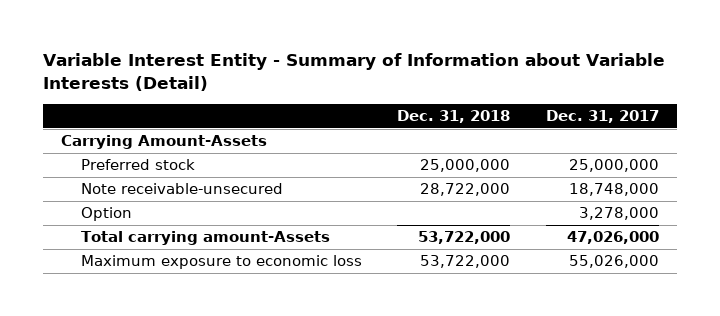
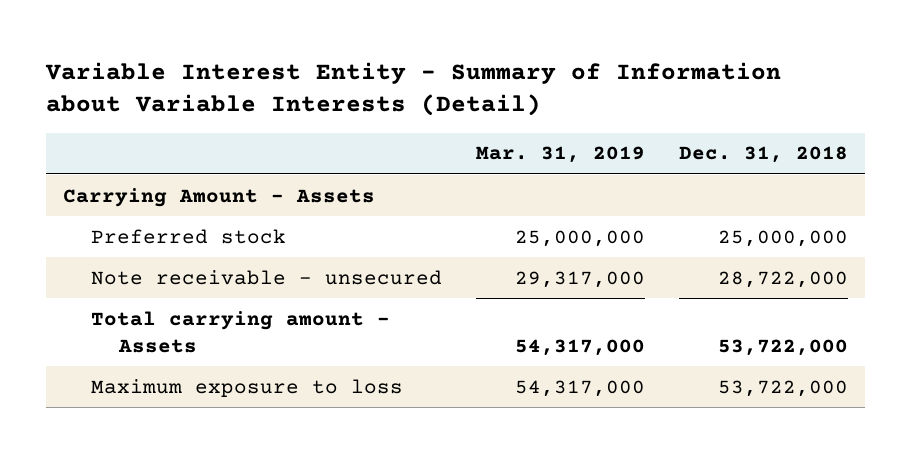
[546,110,660,124] Dec. 31, 2017 -> none
none -> [475,146,645,164] Mar. 31, 2019
[60,135,267,150] Carrying Amount-Assets -> [62,187,375,207] Carrying Amount - Assets
[80,207,132,222] Option -> none
[80,183,283,195] Note receivable-unsecured -> [90,269,442,285] Note receivable - unsecured
[80,231,330,246] Total carrying amount-Assets -> [90,310,390,353] Total carrying amount - Assets
[80,255,362,270] Maximum exposure to economic loss -> [90,378,403,397] Maximum exposure to loss

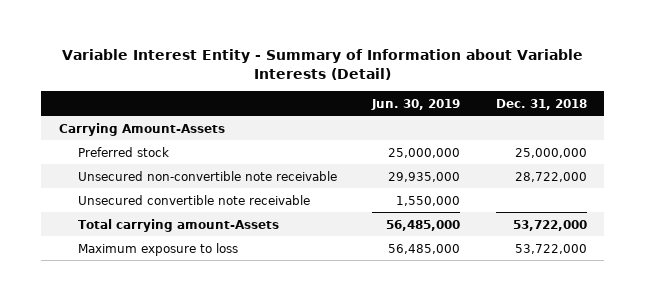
[475,146,645,164] Mar. 31, 2019 -> none
none -> [371,98,461,110] Jun. 30, 2019
[62,187,375,207] Carrying Amount - Assets -> [58,122,225,136] Carrying Amount-Assets
[90,269,442,285] Note receivable - unsecured -> [77,170,337,181] Unsecured non-convertible note receivable
none -> [77,194,310,205] Unsecured convertible note receivable
[90,310,390,353] Total carrying amount - Assets -> [77,218,279,232] Total carrying amount-Assets

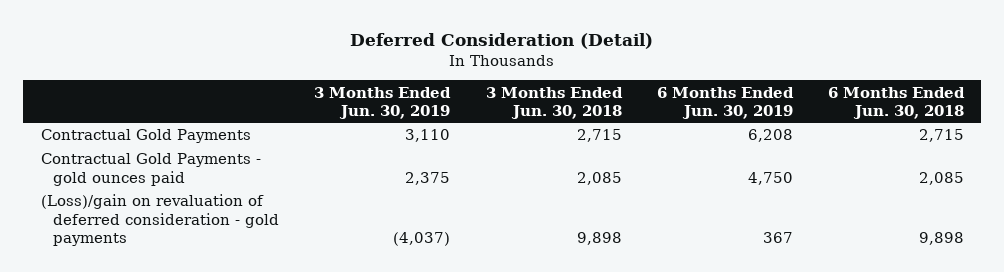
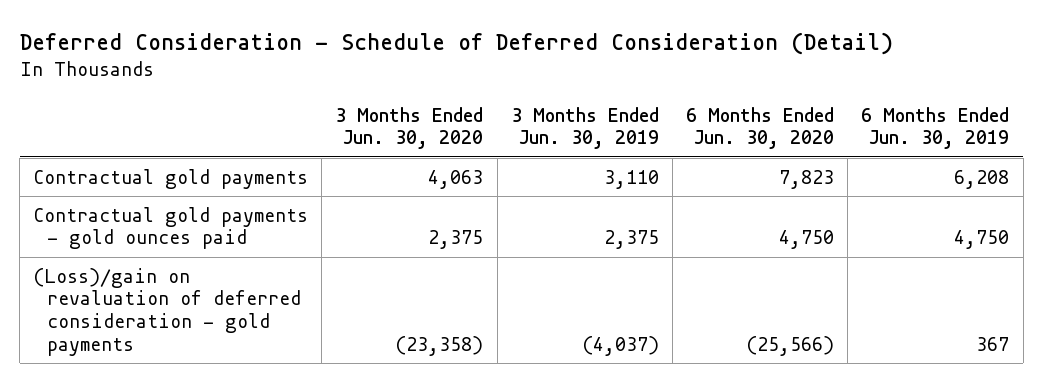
[350,32,654,49] Deferred Consideration (Detail) -> [19,31,893,55] Deferred Consideration - Schedule of Deferred Consideration (Detail)
[485,86,623,119] 3 Months Ended Jun. 30, 2018 -> none
[827,86,965,119] 6 Months Ended Jun. 30, 2018 -> none
none -> [335,106,484,150] 3 Months Ended Jun. 30, 2020
none -> [686,106,835,150] 6 Months Ended Jun. 30, 2020
[40,129,251,144] Contractual Gold Payments -> [33,168,309,189] Contractual gold payments
[40,153,261,186] Contractual Gold Payments - gold ounces paid -> [33,206,309,250] Contractual gold payments - gold ounces paid

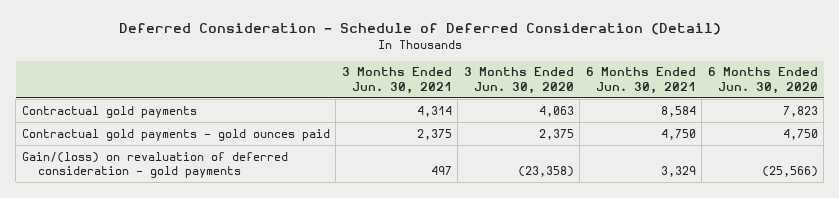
[510,106,659,150] 3 Months Ended Jun. 30, 2019 -> none
[861,106,1010,150] 6 Months Ended Jun. 30, 2019 -> none
none -> [341,67,452,94] 3 Months Ended Jun. 30, 2021
none -> [585,67,696,94] 6 Months Ended Jun. 30, 2021
[33,267,301,356] (Loss)/gain on revaluation of deferred consideration - gold payments -> [21,151,288,179] Gain/(loss) on revaluation of deferred consideration - gold payments

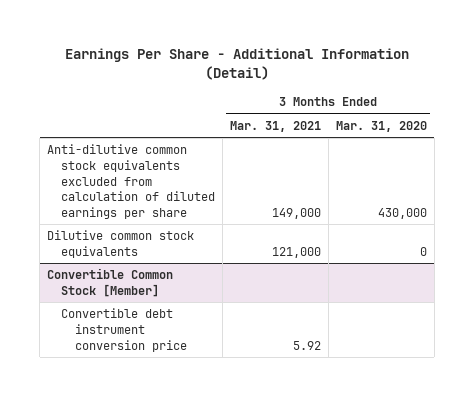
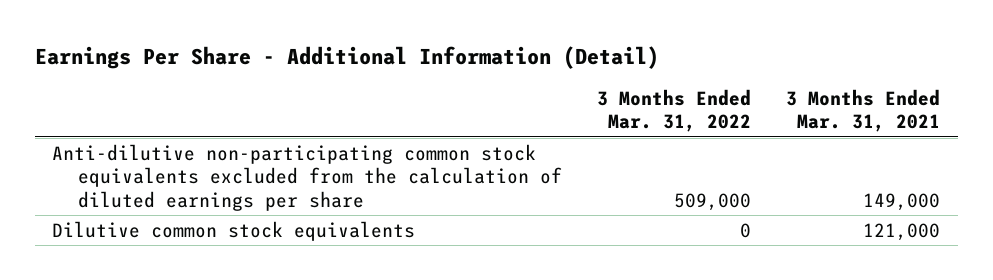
[335,120,427,132] Mar. 31, 2020 -> none
none -> [597,88,752,133] 3 Months Ended Mar. 31, 2022
[47,144,216,219] Anti-dilutive common stock equivalents excluded from calculation of diluted earnings per share -> [52,143,563,211] Anti-dilutive non-participating common stock equivalents excluded from the calculation of diluted earnings per share
[47,268,174,297] Convertible Common Stock [Member] -> none
[61,308,188,352] Convertible debt instrument conversion price -> none

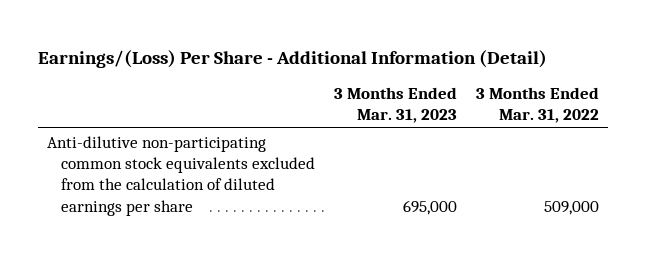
[34,46,659,70] Earnings Per Share - Additional Information (Detail) -> [37,49,547,68] Earnings/(Loss) Per Share - Additional Information (Detail)
[786,88,941,133] 3 Months Ended Mar. 31, 2021 -> none
none -> [333,87,457,124] 3 Months Ended Mar. 31, 2023
[52,220,416,241] Dilutive common stock equivalents -> none

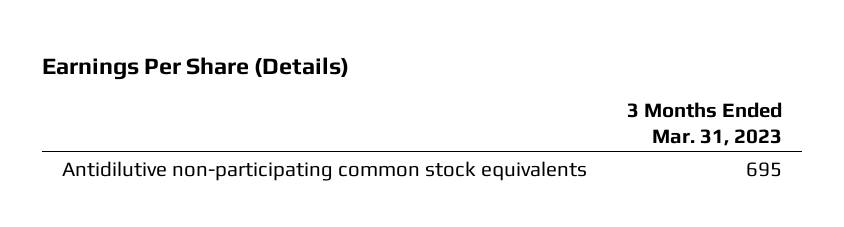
[37,49,547,68] Earnings/(Loss) Per Share - Additional Information (Detail) -> [41,56,349,80] Earnings Per Share (Details)
[475,87,599,124] 3 Months Ended Mar. 31, 2022 -> none
[47,135,316,216] Anti-dilutive non-participating common stock equivalents excluded from the calculation of diluted earnings per share -> [61,160,587,181] Antidilutive non-participating common stock equivalents
[402,199,457,215] 695,000 -> [746,161,783,177] 695

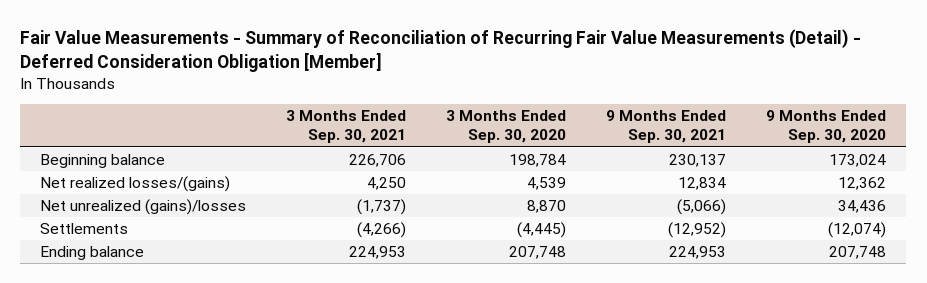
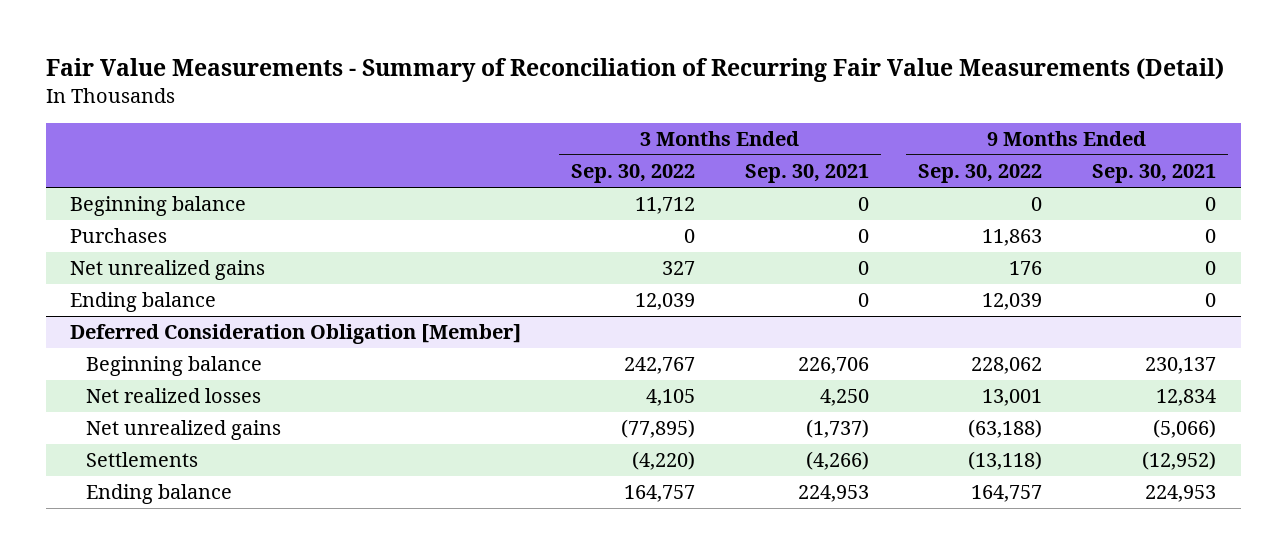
[20,29,862,73] Fair Value Measurements - Summary of Reconciliation of Recurring Fair Value Measurements (Detail) - Deferred Consideration Obligation [Member] -> [45,58,1224,83] Fair Value Measurements - Summary of Reconciliation of Recurring Fair Value Measurements (Detail)
[446,110,567,144] 3 Months Ended Sep. 30, 2020 -> none
[766,110,887,144] 9 Months Ended Sep. 30, 2020 -> none
none -> [570,164,695,184] Sep. 30, 2022
none -> [918,164,1043,184] Sep. 30, 2022
none -> [70,196,247,217] Beginning balance
none -> [70,228,168,244] Purchases
none -> [70,260,266,281] Net unrealized gains
none -> [70,292,217,313] Ending balance
none -> [70,324,522,345] Deferred Consideration Obligation [Member]
[40,176,231,193] Net realized losses/(gains) -> [86,388,262,404] Net realized losses
[40,199,247,216] Net unrealized (gains)/losses -> [86,420,282,441] Net unrealized gains

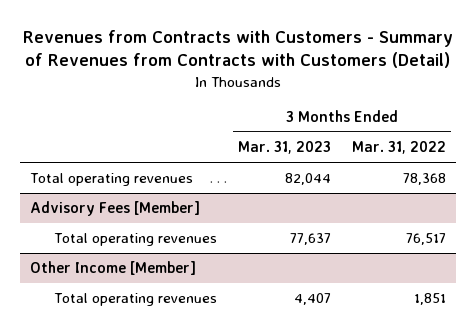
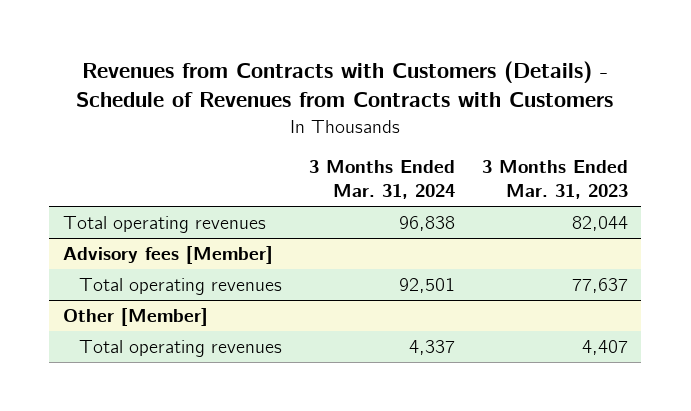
[22,29,453,69] Revenues from Contracts with Customers - Summary of Revenues from Contracts with Customers (Detail) -> [76,61,614,108] Revenues from Contracts with Customers (Details) - Schedule of Revenues from Contracts with Customers
[351,141,446,155] Mar. 31, 2022 -> none
none -> [308,160,455,200] 3 Months Ended Mar. 31, 2024
[30,201,201,217] Advisory Fees [Member] -> [62,245,273,264] Advisory fees [Member]
[30,261,197,276] Other Income [Member] -> [62,307,208,326] Other [Member]

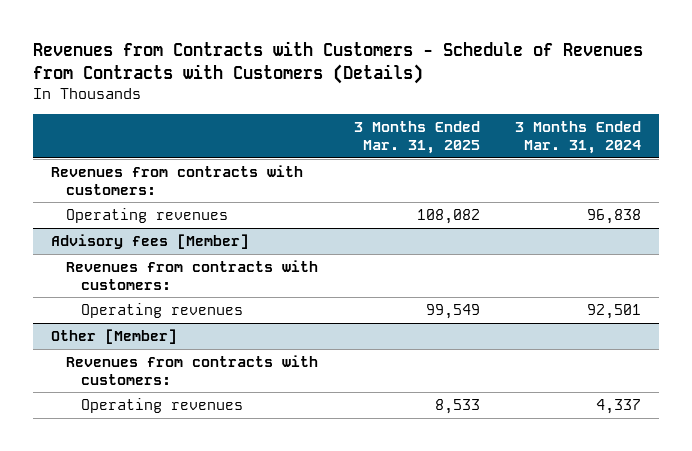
[76,61,614,108] Revenues from Contracts with Customers (Details) - Schedule of Revenues from Contracts with Customers -> [33,41,644,85] Revenues from Contracts with Customers - Schedule of Revenues from Contracts with Customers (Details)
[481,160,628,200] 3 Months Ended Mar. 31, 2023 -> none
none -> [353,121,480,155] 3 Months Ended Mar. 31, 2025
none -> [51,164,304,195] Revenues from contracts with customers:
[62,215,266,233] Total operating revenues -> [65,207,228,223] Operating revenues
none -> [65,259,318,290] Revenues from contracts with customers:
[78,277,282,295] Total operating revenues -> [80,302,243,318] Operating revenues
none -> [65,354,318,385] Revenues from contracts with customers:
[78,339,282,357] Total operating revenues -> [80,397,243,413] Operating revenues

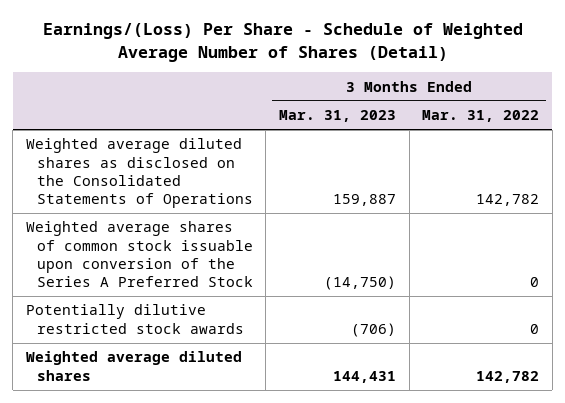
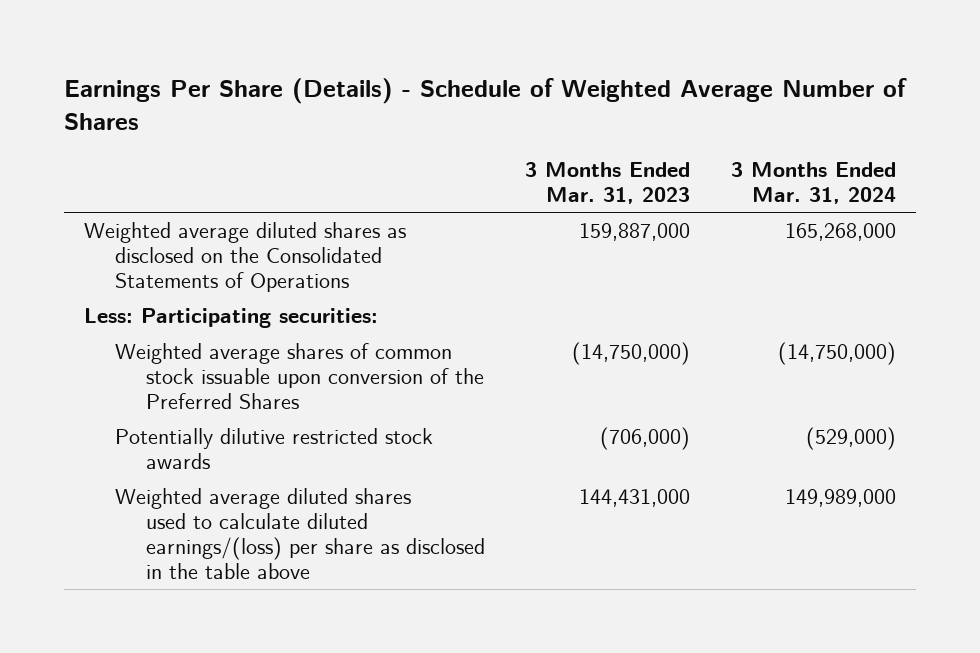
[42,23,523,62] Earnings/(Loss) Per Share - Schedule of Weighted Average Number of Shares (Detail) -> [63,78,907,131] Earnings Per Share (Details) - Schedule of Weighted Average Number of Shares
[422,110,540,123] Mar. 31, 2022 -> none
none -> [730,162,896,204] 3 Months Ended Mar. 31, 2024
[333,194,397,207] 159,887 -> [579,223,691,242] 159,887,000
none -> [84,308,379,329] Less: Participating securities:
[25,221,253,288] Weighted average shares of common stock issuable upon conversion of the Series A Preferred Stock -> [115,343,484,409] Weighted average shares of common stock issuable upon conversion of the Preferred Shares
[324,276,397,291] (14,750) -> [572,342,691,366] (14,750,000)
[351,322,397,337] (706) -> [600,427,691,451] (706,000)
[25,351,242,381] Weighted average diluted shares -> [115,488,485,579] Weighted average diluted shares used to calculate diluted earnings/(loss) per share as disclosed in the table above
[333,370,397,383] 144,431 -> [579,489,691,508] 144,431,000

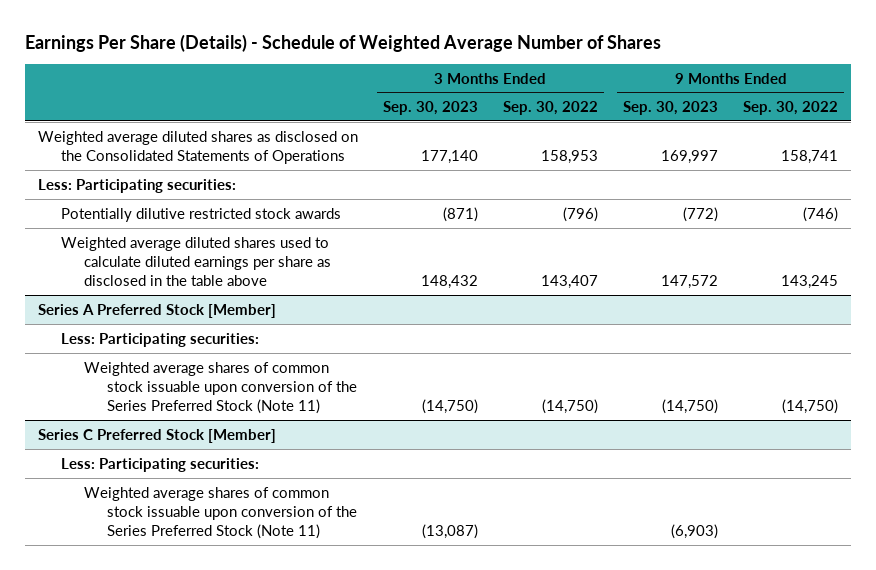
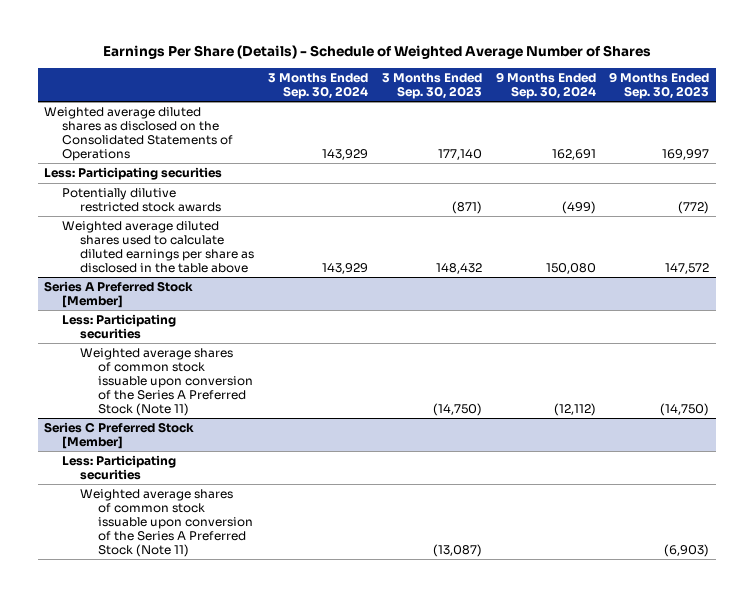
[502,101,598,116] Sep. 30, 2022 -> none
[743,101,839,116] Sep. 30, 2022 -> none
none -> [268,73,369,100] 3 Months Ended Sep. 30, 2024
none -> [495,72,596,100] 9 Months Ended Sep. 30, 2024
[37,178,236,193] Less: Participating securities: -> [44,167,223,181] Less: Participating securities
[60,332,259,347] Less: Participating securities: -> [62,314,177,340] Less: Participating securities
[83,361,357,415] Weighted average shares of common stock issuable upon conversion of the Series Preferred Stock (Note 11) -> [80,348,254,416] Weighted average shares of common stock issuable upon conversion of the Series A Preferred Stock (Note 11)
[60,457,259,472] Less: Participating securities: -> [62,455,177,481] Less: Participating securities
[83,486,357,540] Weighted average shares of common stock issuable upon conversion of the Series Preferred Stock (Note 11) -> [80,489,254,557] Weighted average shares of common stock issuable upon conversion of the Series A Preferred Stock (Note 11)

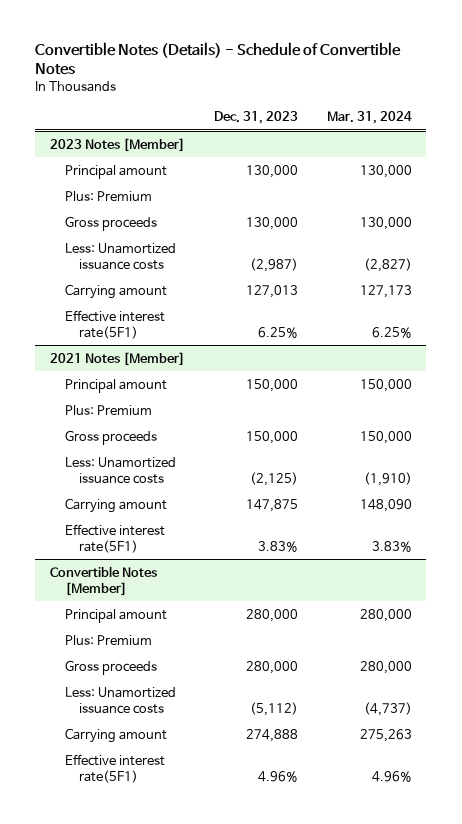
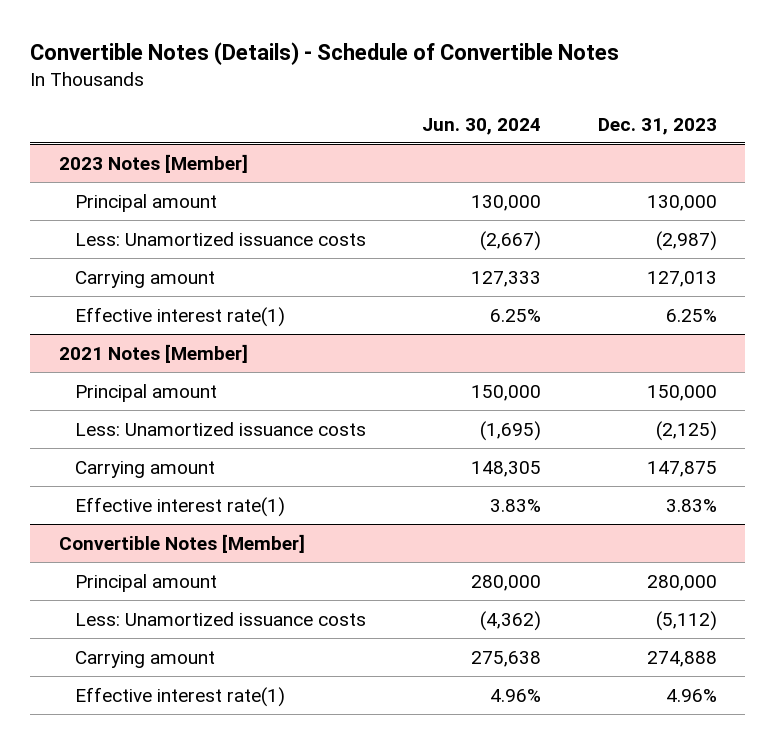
[326,111,412,125] Mar. 31, 2024 -> none
none -> [422,117,542,135] Jun. 30, 2024
[64,190,152,201] Plus: Premium -> none
[64,215,157,231] Gross proceeds -> none
[64,309,165,339] Effective interest rate(5F1) -> [74,306,285,327] Effective interest rate(1)
[64,404,152,415] Plus: Premium -> none
[64,429,157,445] Gross proceeds -> none
[64,523,165,553] Effective interest rate(5F1) -> [74,496,285,517] Effective interest rate(1)
[64,634,152,645] Plus: Premium -> none
[64,659,157,675] Gross proceeds -> none
[64,753,165,783] Effective interest rate(5F1) -> [74,686,285,707] Effective interest rate(1)

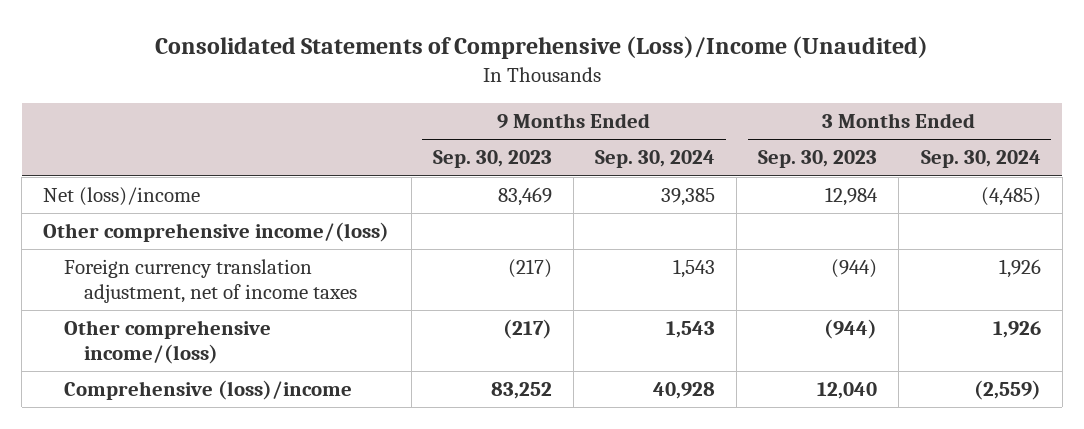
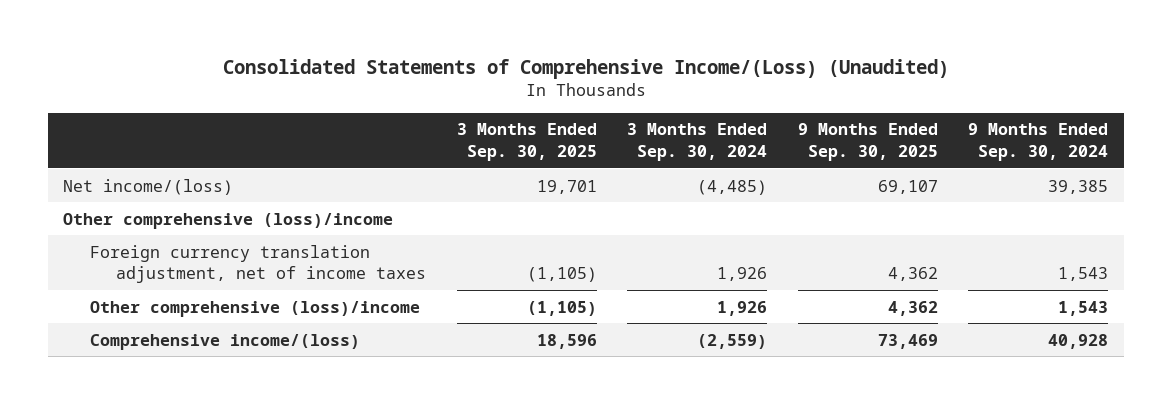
[155,35,929,59] Consolidated Statements of Comprehensive (Loss)/Income (Unaudited) -> [222,58,949,79] Consolidated Statements of Comprehensive Income/(Loss) (Unaudited)
[432,150,552,169] Sep. 30, 2023 -> none
[758,150,878,169] Sep. 30, 2023 -> none
none -> [456,123,597,161] 3 Months Ended Sep. 30, 2025
none -> [797,123,938,161] 9 Months Ended Sep. 30, 2025
[43,187,201,207] Net (loss)/income -> [63,178,234,195] Net income/(loss)
[43,222,390,243] Other comprehensive income/(loss) -> [63,212,394,229] Other comprehensive (loss)/income
[63,320,271,365] Other comprehensive income/(loss) -> [89,300,420,317] Other comprehensive (loss)/income
[63,380,352,401] Comprehensive (loss)/income -> [89,333,360,350] Comprehensive income/(loss)

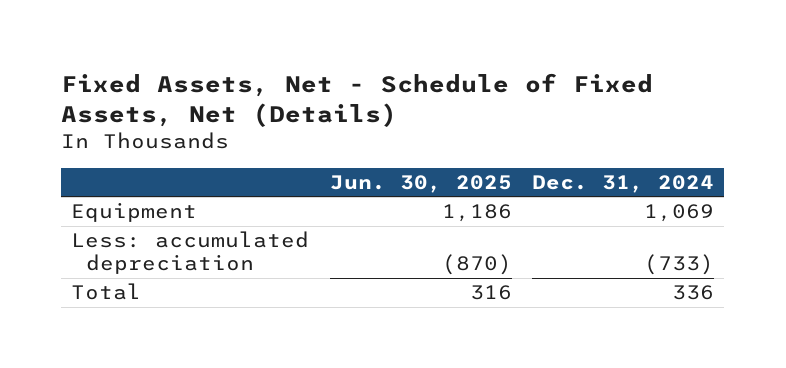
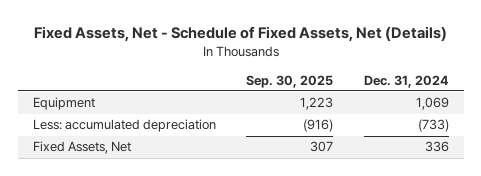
[329,174,512,193] Jun. 30, 2025 -> none
none -> [246,74,334,88] Sep. 30, 2025
[71,283,142,301] Total -> [32,141,131,155] Fixed Assets, Net

